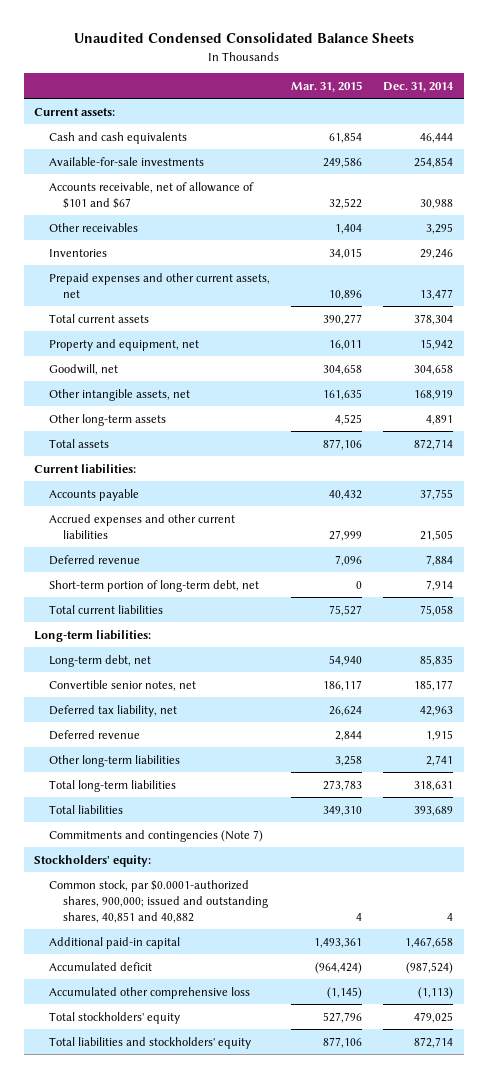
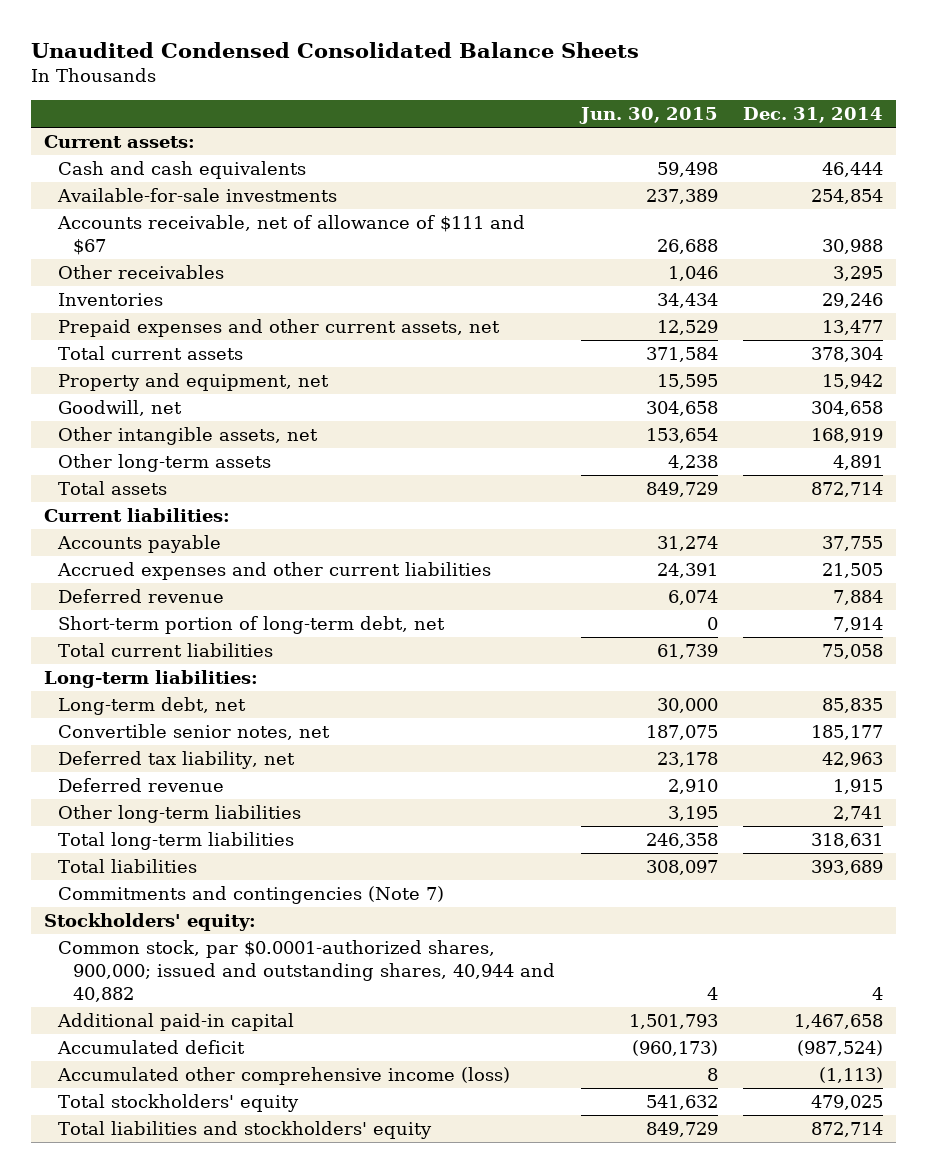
[290,80,362,92] Mar. 31, 2015 -> none
none -> [578,107,718,125] Jun. 30, 2015
[48,181,254,209] Accounts receivable, net of allowance of $101 and $67 -> [57,215,526,255] Accounts receivable, net of allowance of $111 and $67
[48,879,268,923] Common stock, par $0.0001-authorized shares, 900,000; issued and outstanding shares, 40,851 and 40,882 -> [58,940,556,1002] Common stock, par $0.0001-authorized shares, 900,000; issued and outstanding shares, 40,944 and 40,882
[48,986,250,999] Accumulated other comprehensive loss -> [57,1067,511,1086] Accumulated other comprehensive income (loss)

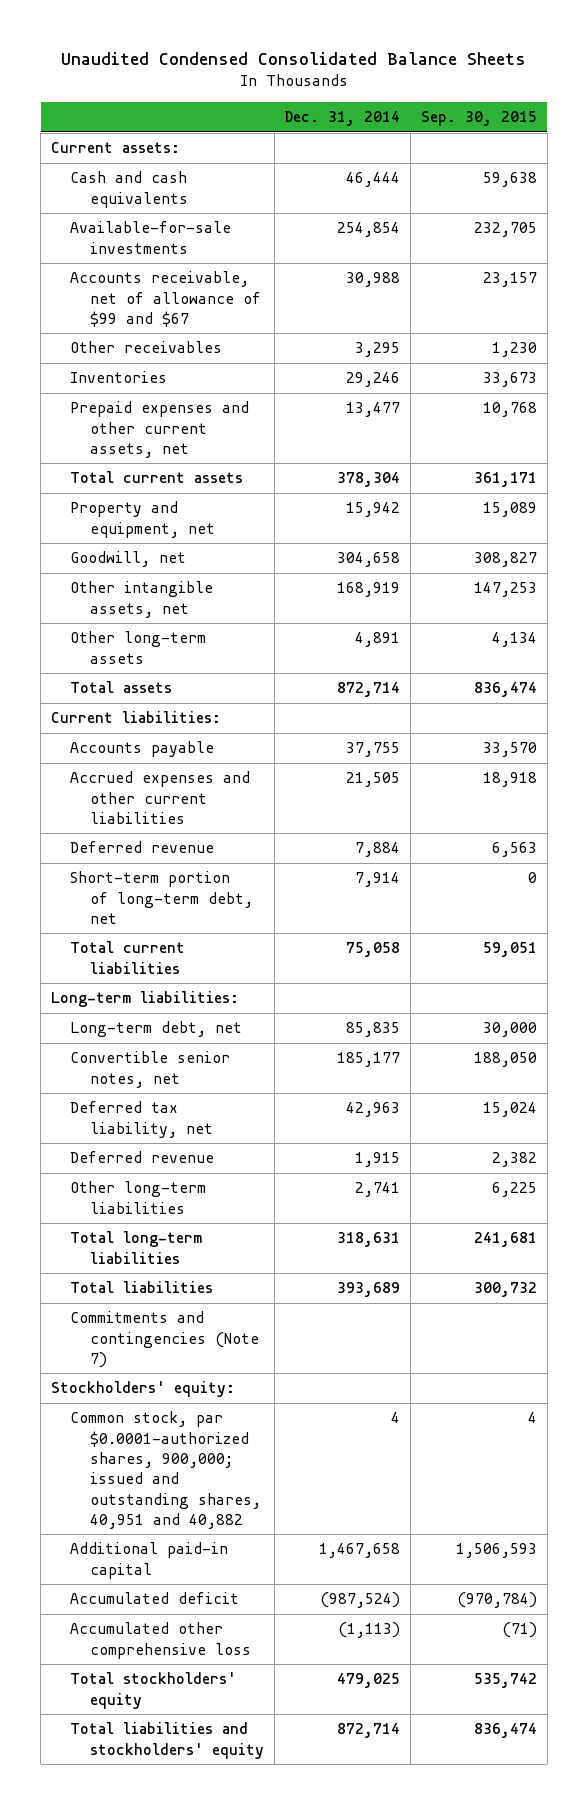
[578,107,718,125] Jun. 30, 2015 -> none
none -> [421,111,538,127] Sep. 30, 2015
[57,215,526,255] Accounts receivable, net of allowance of $111 and $67 -> [70,271,261,327] Accounts receivable, net of allowance of $99 and $67
[58,940,556,1002] Common stock, par $0.0001-authorized shares, 900,000; issued and outstanding shares, 40,944 and 40,882 -> [70,1411,261,1529] Common stock, par $0.0001-authorized shares, 900,000; issued and outstanding shares, 40,951 and 40,882
[57,1067,511,1086] Accumulated other comprehensive income (loss) -> [70,1622,251,1659] Accumulated other comprehensive loss

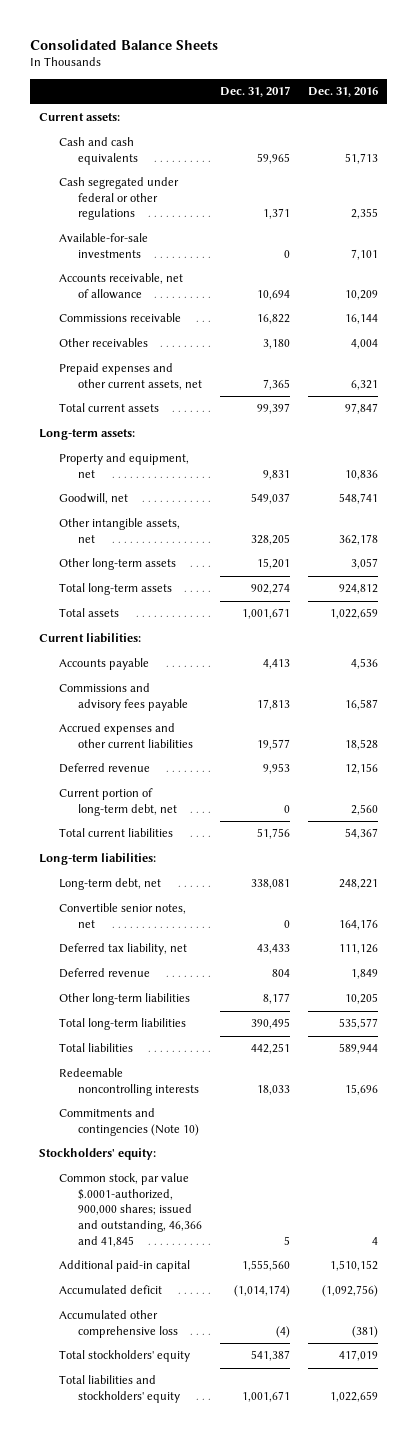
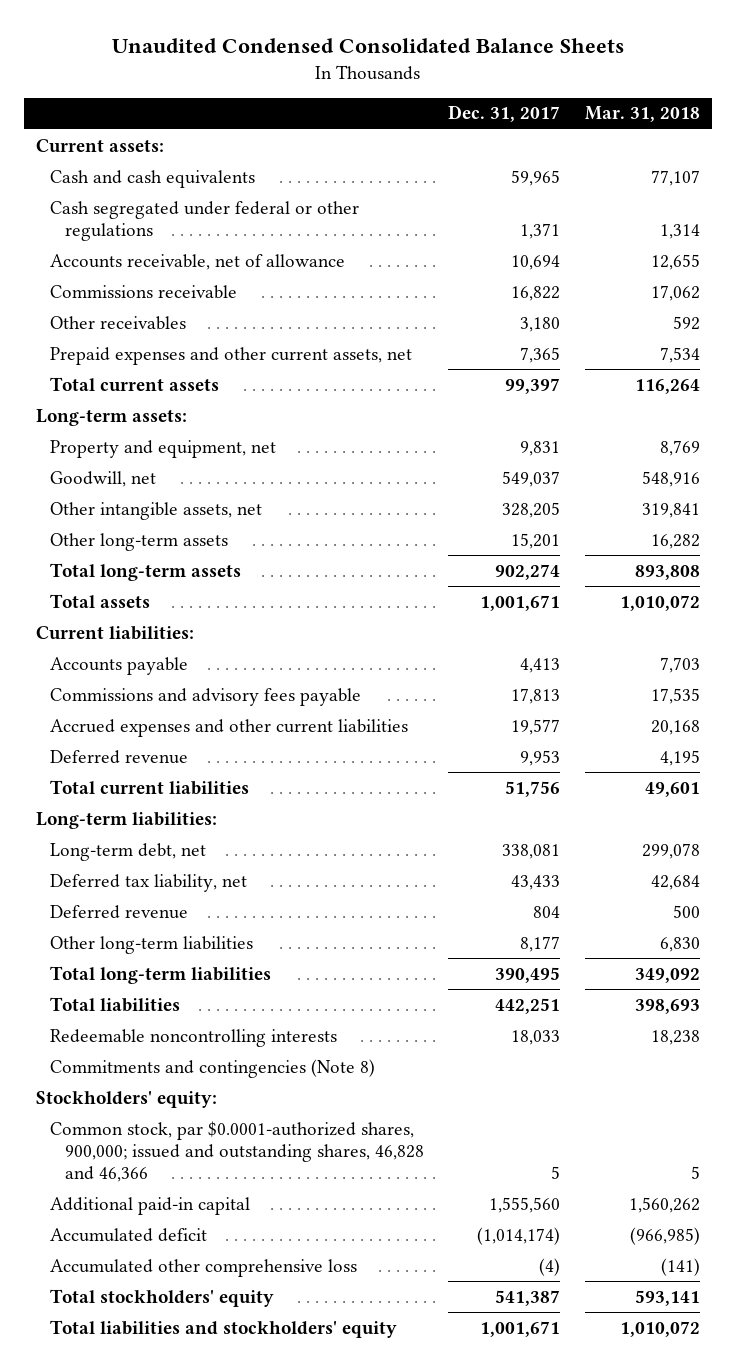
[30,38,219,50] Consolidated Balance Sheets -> [112,38,625,54] Unaudited Condensed Consolidated Balance Sheets
[308,87,379,98] Dec. 31, 2016 -> none
none -> [584,106,700,123] Mar. 31, 2018
[58,233,148,258] Available-for-sale investments -> none
[58,788,178,816] Current portion of long-term debt, net -> none
[58,903,186,928] Convertible senior notes, net -> none
[58,1108,200,1136] Commitments and contingencies (Note 10) -> [50,1058,376,1078] Commitments and contingencies (Note 8)
[58,1173,203,1247] Common stock, par value $.0001-authorized, 900,000 shares; issued and outstanding, 46,366 and 41,845 -> [50,1120,424,1182] Common stock, par $0.0001-authorized shares, 900,000; issued and outstanding shares, 46,828 and 46,366

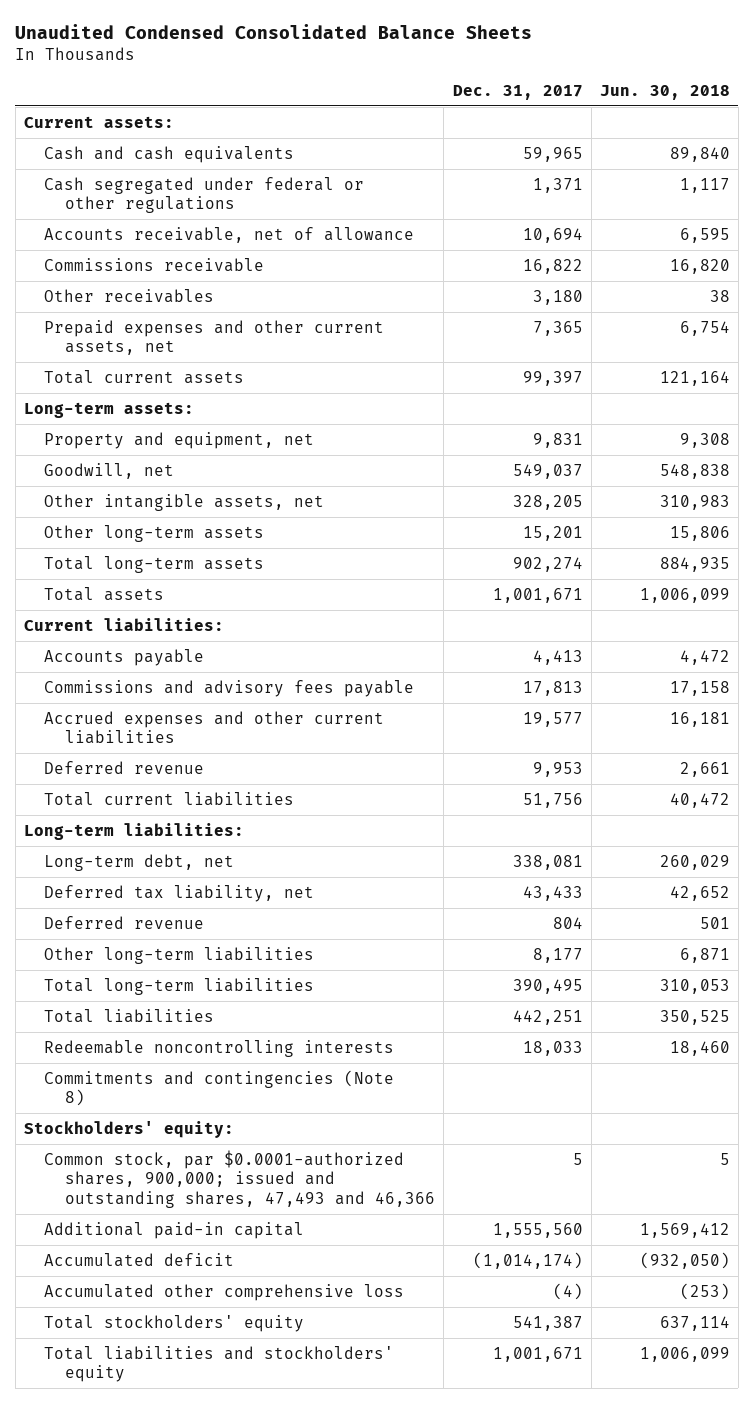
[584,106,700,123] Mar. 31, 2018 -> none
none -> [599,84,730,100] Jun. 30, 2018
[50,1120,424,1182] Common stock, par $0.0001-authorized shares, 900,000; issued and outstanding shares, 46,828 and 46,366 -> [44,1149,436,1209] Common stock, par $0.0001-authorized shares, 900,000; issued and outstanding shares, 47,493 and 46,366

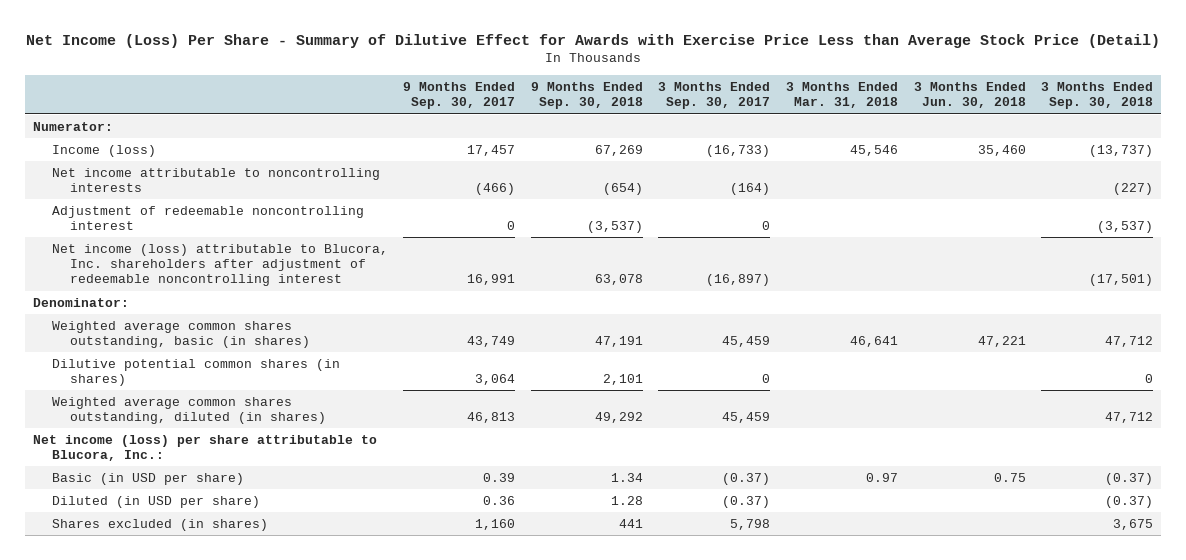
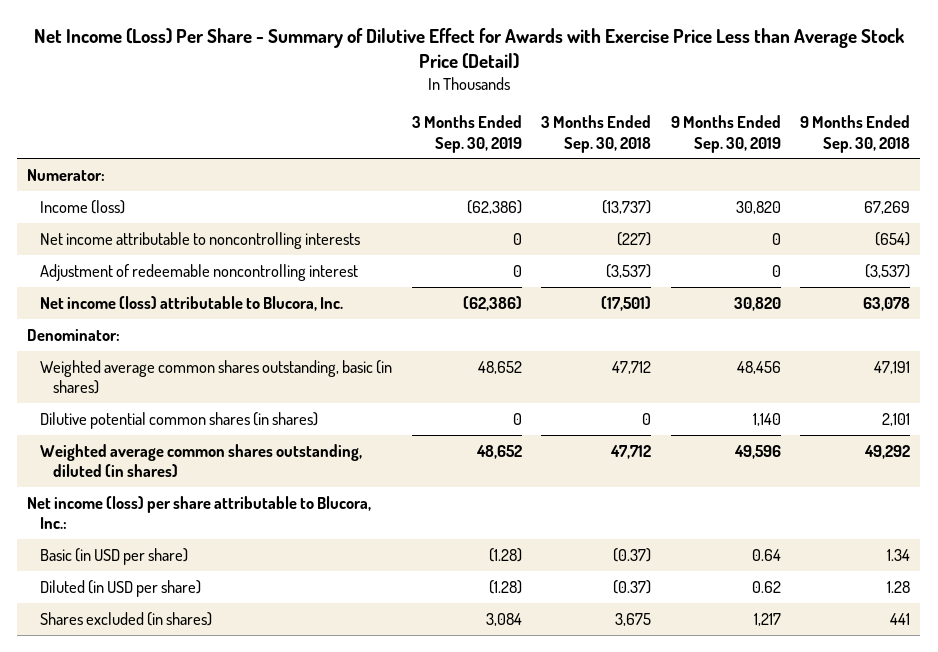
[403,82,516,110] 9 Months Ended Sep. 30, 2017 -> none
[658,82,771,110] 3 Months Ended Sep. 30, 2017 -> none
[786,82,899,109] 3 Months Ended Mar. 31, 2018 -> none
[913,82,1026,109] 3 Months Ended Jun. 30, 2018 -> none
none -> [411,115,522,153] 3 Months Ended Sep. 30, 2019
none -> [670,115,781,153] 9 Months Ended Sep. 30, 2019
[51,243,388,287] Net income (loss) attributable to Blucora, Inc. shareholders after adjustment of redeemable noncontrolling interest -> [40,295,344,311] Net income (loss) attributable to Blucora, Inc.

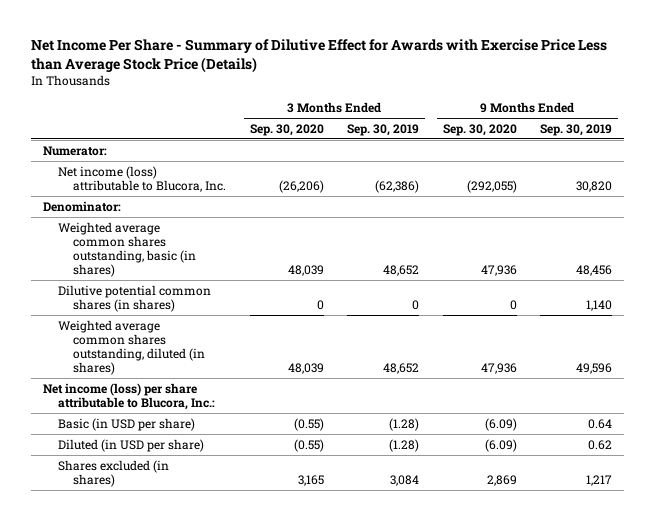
[33,27,905,70] Net Income (Loss) Per Share - Summary of Dilutive Effect for Awards with Exercise Price Less than Average Stock Price (Detail) -> [31,38,608,73] Net Income Per Share - Summary of Dilutive Effect for Awards with Exercise Price Less than Average Stock Price (Details)
[541,115,652,153] 3 Months Ended Sep. 30, 2018 -> none
[800,115,911,153] 9 Months Ended Sep. 30, 2018 -> none
none -> [249,123,324,136] Sep. 30, 2020
none -> [442,123,517,136] Sep. 30, 2020
[40,199,126,214] Income (loss) -> none
[40,231,361,249] Net income attributable to noncontrolling interests -> none
[40,263,359,281] Adjustment of redeemable noncontrolling interest -> none

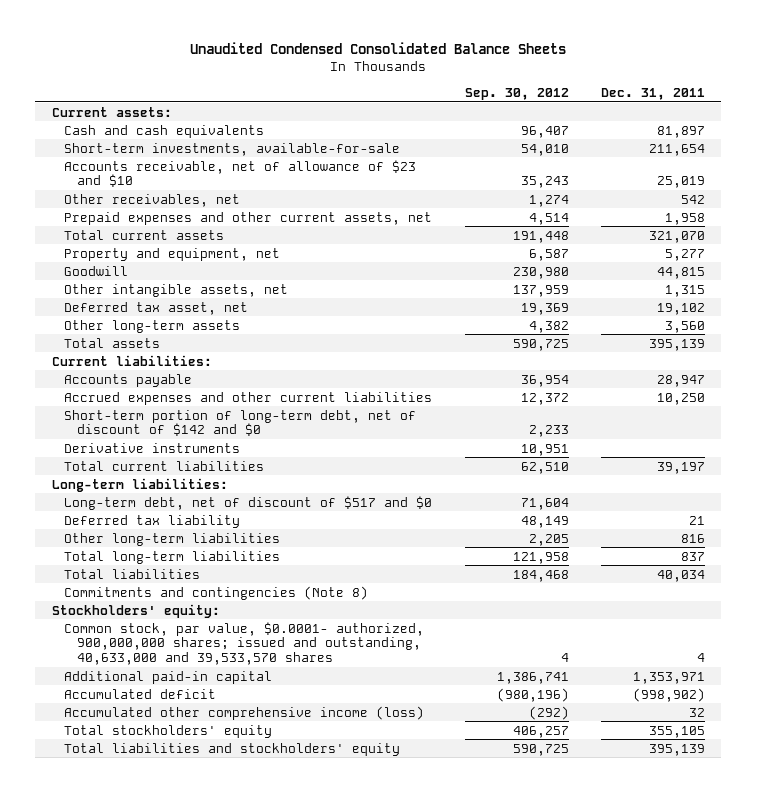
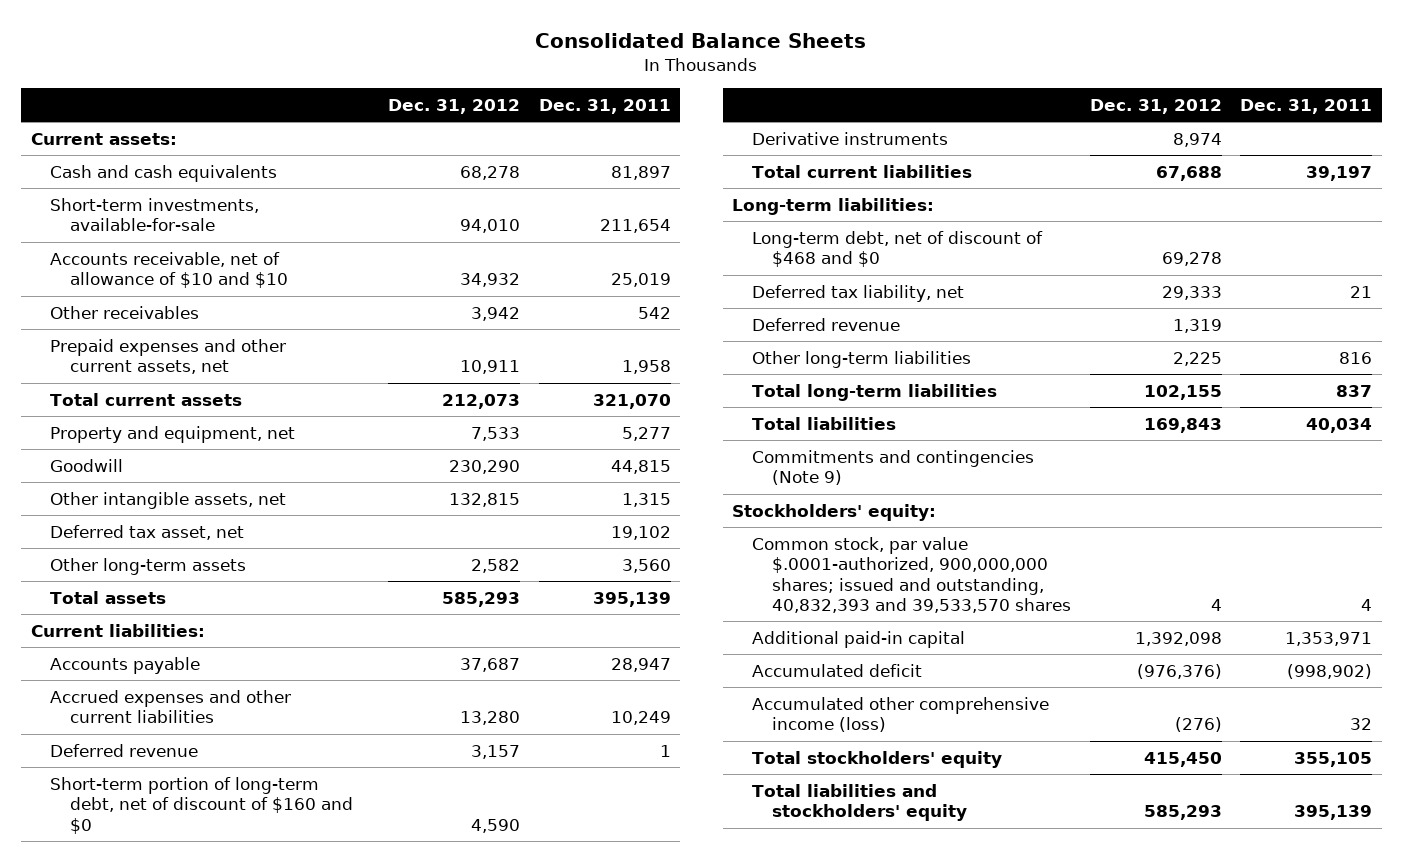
[190,42,567,55] Unaudited Condensed Consolidated Balance Sheets -> [535,32,867,48] Consolidated Balance Sheets
[464,87,569,100] Sep. 30, 2012 -> none
none -> [387,98,520,114] Dec. 31, 2012
[64,159,417,188] Accounts receivable, net of allowance of $23 and $10 -> [50,251,289,289] Accounts receivable, net of allowance of $10 and $10
[64,193,241,207] Other receivables, net -> [50,305,200,319] Other receivables
[657,392,706,405] 10,250 -> [610,711,671,726] 10,249
none -> [50,743,199,757] Deferred revenue
[64,409,417,437] Short-term portion of long-term debt, net of discount of $142 and $0 -> [50,776,354,834] Short-term portion of long-term debt, net of discount of $160 and $0
[64,495,433,510] Long-term debt, net of discount of $517 and $0 -> [752,230,1044,268] Long-term debt, net of discount of $468 and $0
[64,514,241,528] Deferred tax liability -> [752,284,965,302] Deferred tax liability, net
none -> [752,317,901,331] Deferred revenue
[64,585,369,600] Commitments and contingencies (Note 8) -> [752,449,1035,486] Commitments and contingencies (Note 9)
[64,621,425,665] Common stock, par value, $0.0001- authorized, 900,000,000 shares; issued and outstanding, 40,633,000 and 39,533,570 shares -> [752,536,1071,613] Common stock, par value $.0001-authorized, 900,000,000 shares; issued and outstanding, 40,832,393 and 39,533,570 shares

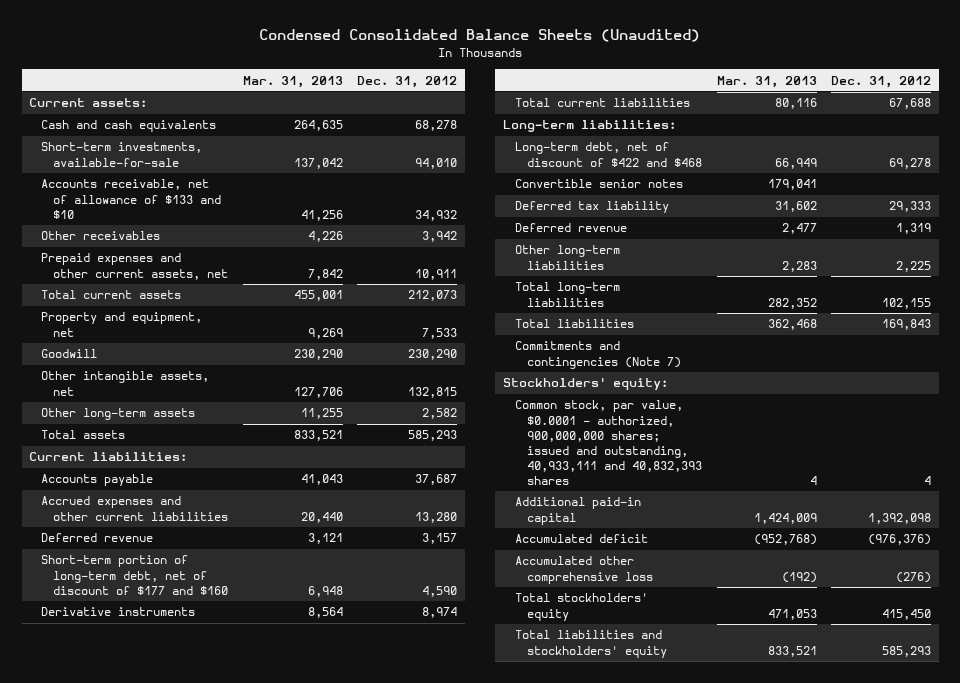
[535,32,867,48] Consolidated Balance Sheets -> [259,29,701,43] Condensed Consolidated Balance Sheets (Unaudited)
[538,98,671,114] Dec. 31, 2011 -> none
none -> [242,75,343,88] Mar. 31, 2013
[50,251,289,289] Accounts receivable, net of allowance of $10 and $10 -> [41,179,222,219] Accounts receivable, net of allowance of $133 and $10
[50,524,245,540] Deferred tax asset, net -> none
[50,776,354,834] Short-term portion of long-term debt, net of discount of $160 and $0 -> [41,555,229,595] Short-term portion of long-term debt, net of discount of $177 and $160
[752,230,1044,268] Long-term debt, net of discount of $468 and $0 -> [514,142,702,167] Long-term debt, net of discount of $422 and $468
none -> [514,179,683,189] Convertible senior notes
[752,284,965,302] Deferred tax liability, net -> [514,201,669,214] Deferred tax liability
[752,449,1035,486] Commitments and contingencies (Note 9) -> [514,341,681,369] Commitments and contingencies (Note 7)
[752,536,1071,613] Common stock, par value $.0001-authorized, 900,000,000 shares; issued and outstanding, 40,832,393 and 39,533,570 shares -> [514,400,702,486] Common stock, par value, $0.0001 - authorized, 900,000,000 shares; issued and outstanding, 40,933,111 and 40,832,393 shares
[752,696,1050,733] Accumulated other comprehensive income (loss) -> [514,556,653,584] Accumulated other comprehensive loss

